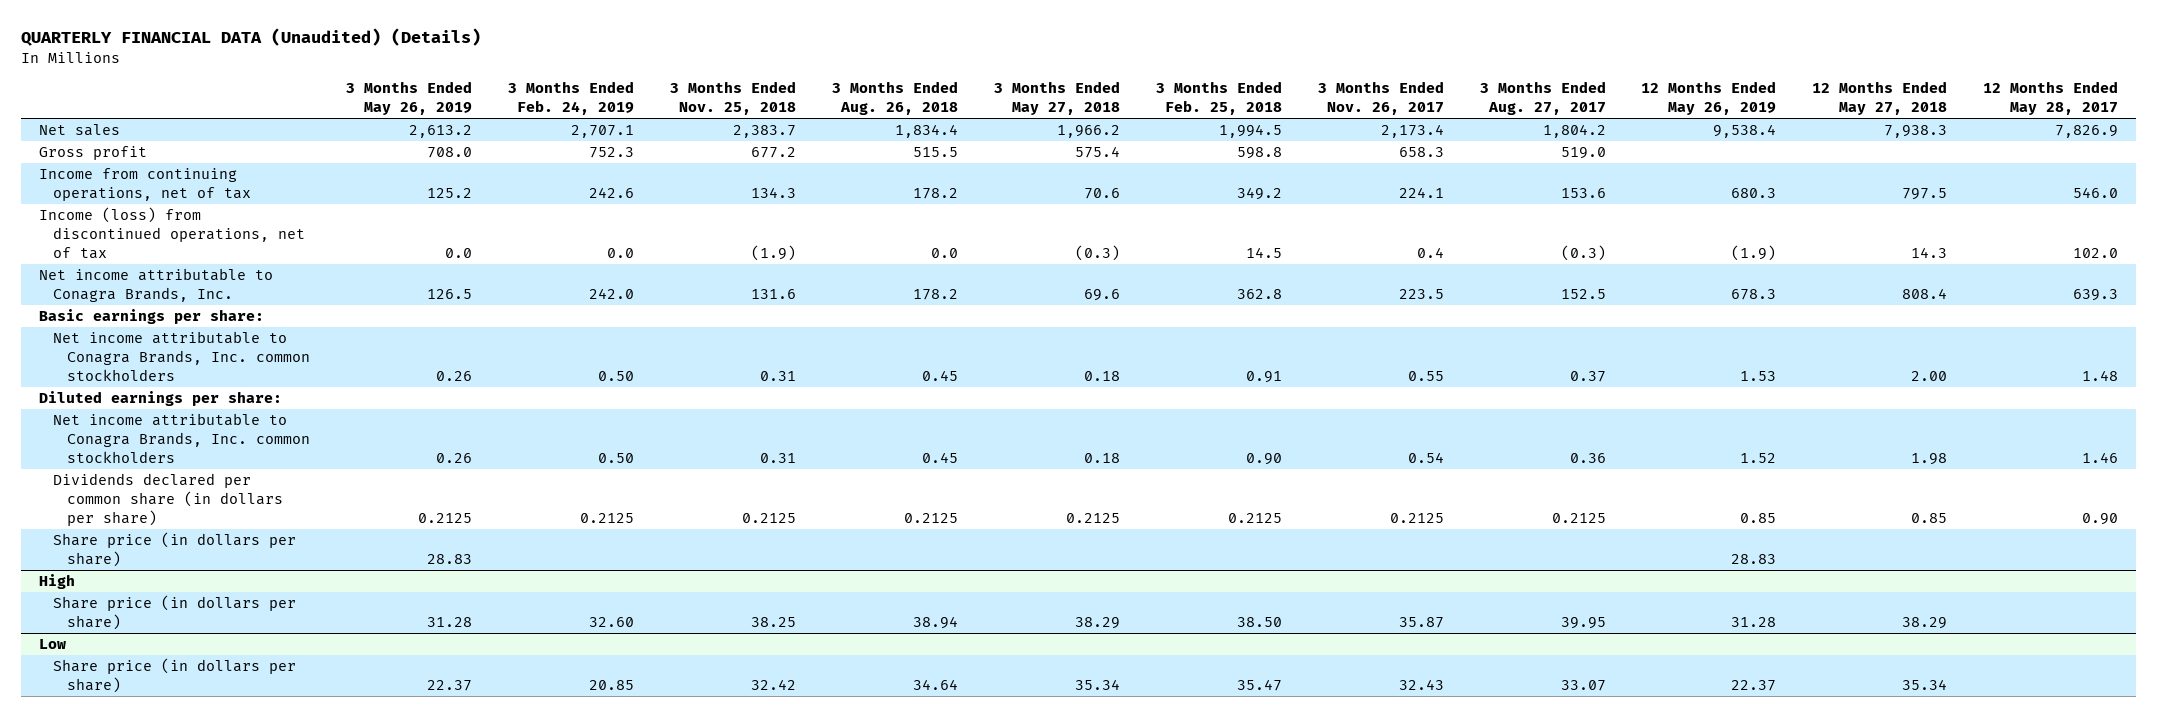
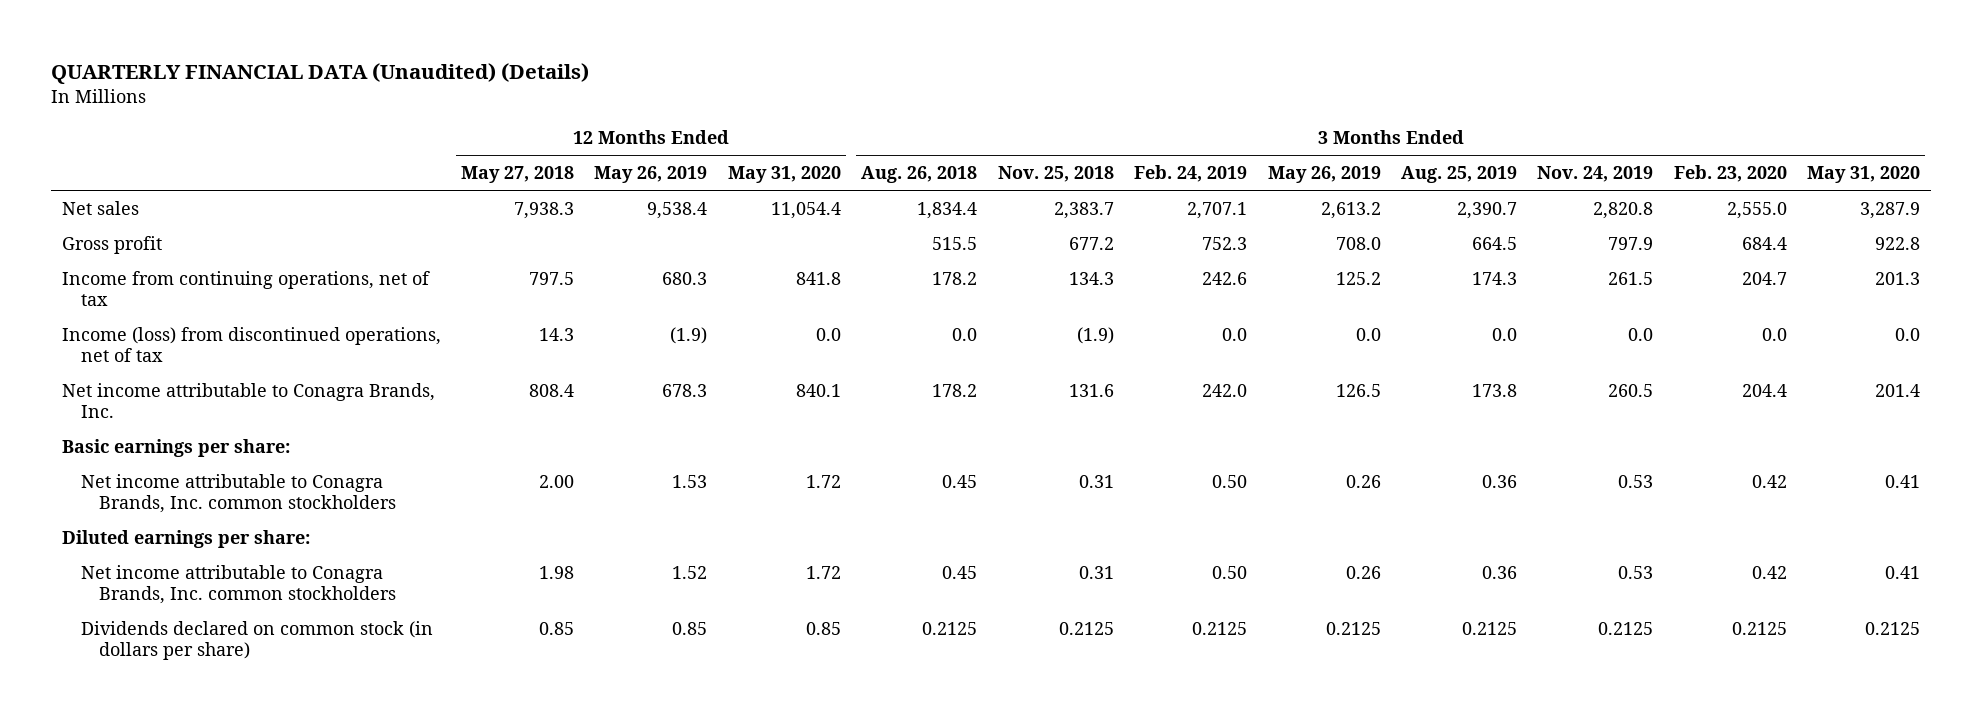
[993,81,1120,116] 3 Months Ended May 27, 2018 -> none
[1155,81,1282,116] 3 Months Ended Feb. 25, 2018 -> none
[1317,81,1444,116] 3 Months Ended Nov. 26, 2017 -> none
[1479,81,1606,116] 3 Months Ended Aug. 27, 2017 -> none
[1983,81,2119,116] 12 Months Ended May 28, 2017 -> none
none -> [727,166,841,184] May 31, 2020
none -> [1401,166,1518,184] Aug. 25, 2019
none -> [1537,166,1654,183] Nov. 24, 2019
none -> [1673,165,1787,183] Feb. 23, 2020
none -> [1807,166,1921,184] May 31, 2020
[53,532,297,567] Share price (in dollars per share) -> none
[38,574,75,590] High -> none
[53,595,297,630] Share price (in dollars per share) -> none
[38,639,66,650] Low -> none
[53,658,297,693] Share price (in dollars per share) -> none
[53,473,284,526] Dividends declared per common share (in dollars per share) -> [80,620,433,660] Dividends declared on common stock (in dollars per share)

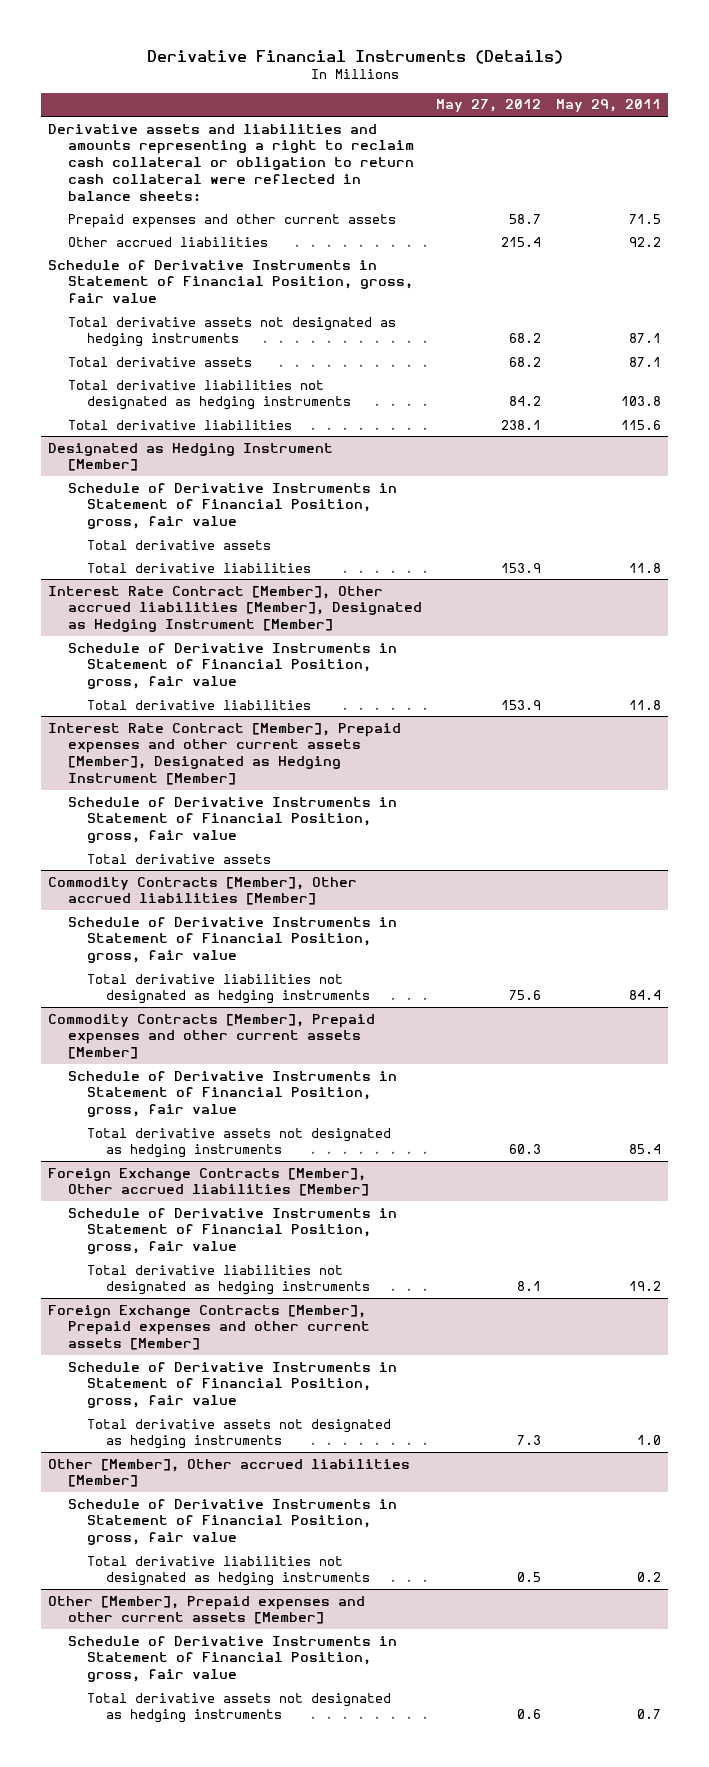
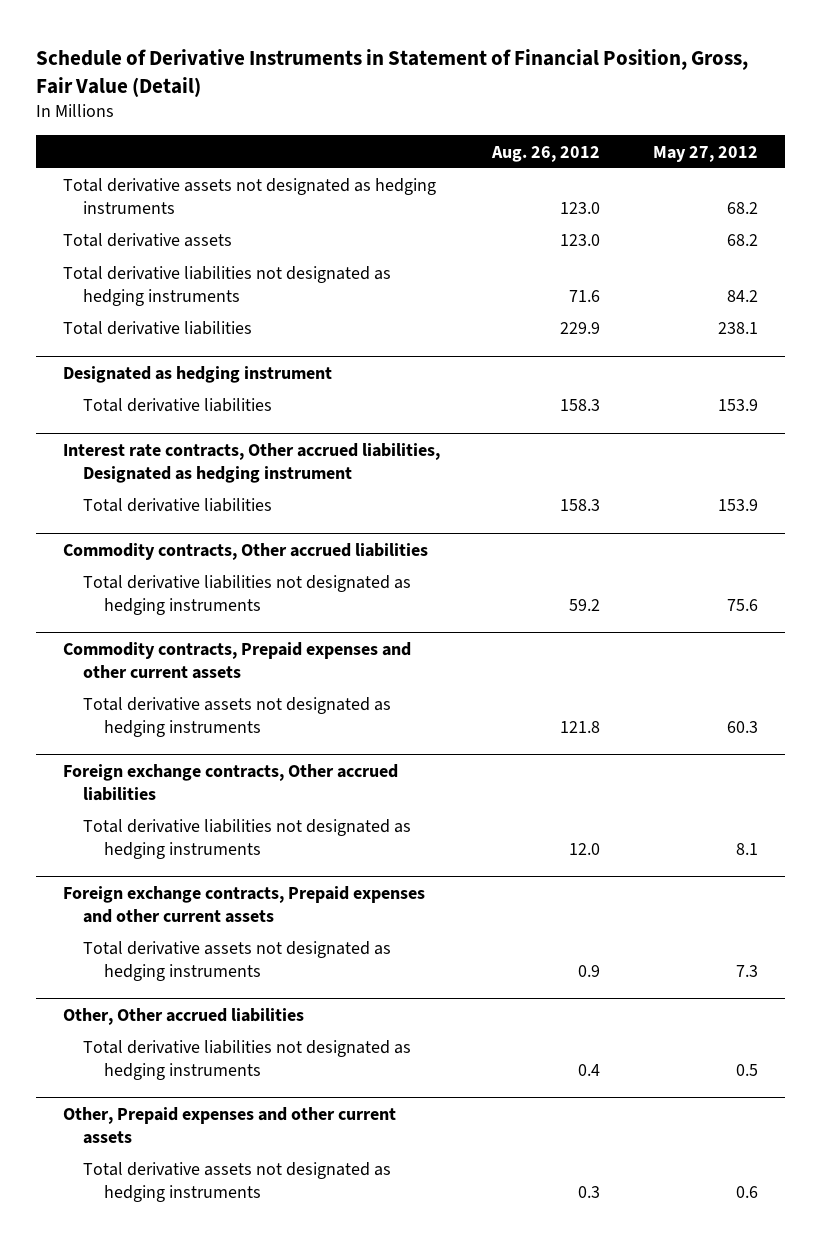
[146,49,563,64] Derivative Financial Instruments (Details) -> [36,48,749,97] Schedule of Derivative Instruments in Statement of Financial Position, Gross, Fair Value (Detail)
[555,99,661,113] May 29, 2011 -> none
none -> [491,145,601,162] Aug. 26, 2012
[48,123,414,201] Derivative assets and liabilities and amounts representing a right to reclaim cash collateral or obligation to return cash collateral were reflected in balance sheets: -> none
[67,213,396,228] Prepaid expenses and other current assets -> none
[67,236,268,247] Other accrued liabilities -> none
[48,259,413,304] Schedule of Derivative Instruments in Statement of Financial Position, gross, fair value -> none
[67,482,397,530] Schedule of Derivative Instruments in Statement of Financial Position, gross, fair value -> none
[86,539,271,550] Total derivative assets -> none
[48,442,334,472] Designated as Hedging Instrument [Member] -> [62,365,332,383] Designated as hedging instrument
[67,642,397,690] Schedule of Derivative Instruments in Statement of Financial Position, gross, fair value -> none
[48,585,422,633] Interest Rate Contract [Member], Other accrued liabilities [Member], Designated as Hedging Instrument [Member] -> [62,442,440,483] Interest rate contracts, Other accrued liabilities, Designated as hedging instrument
[48,722,402,786] Interest Rate Contract [Member], Prepaid expenses and other current assets [Member], Designated as Hedging Instrument [Member] -> none
[67,796,397,844] Schedule of Derivative Instruments in Statement of Financial Position, gross, fair value -> none
[86,853,271,864] Total derivative assets -> none
[67,916,397,964] Schedule of Derivative Instruments in Statement of Financial Position, gross, fair value -> none
[48,876,358,906] Commodity Contracts [Member], Other accrued liabilities [Member] -> [62,542,428,560] Commodity contracts, Other accrued liabilities
[67,1070,397,1118] Schedule of Derivative Instruments in Statement of Financial Position, gross, fair value -> none
[48,1013,376,1060] Commodity Contracts [Member], Prepaid expenses and other current assets [Member] -> [62,641,411,679] Commodity contracts, Prepaid expenses and other current assets
[67,1207,397,1255] Schedule of Derivative Instruments in Statement of Financial Position, gross, fair value -> none
[48,1167,369,1197] Foreign Exchange Contracts [Member], Other accrued liabilities [Member] -> [62,763,398,801] Foreign exchange contracts, Other accrued liabilities
[67,1361,397,1409] Schedule of Derivative Instruments in Statement of Financial Position, gross, fair value -> none
[48,1304,370,1351] Foreign Exchange Contracts [Member], Prepaid expenses and other current assets [Member] -> [62,885,425,923] Foreign exchange contracts, Prepaid expenses and other current assets
[67,1498,397,1546] Schedule of Derivative Instruments in Statement of Financial Position, gross, fair value -> none
[48,1458,411,1488] Other [Member], Other accrued liabilities [Member] -> [62,1007,304,1025] Other, Other accrued liabilities
[67,1635,397,1683] Schedule of Derivative Instruments in Statement of Financial Position, gross, fair value -> none
[48,1595,366,1625] Other [Member], Prepaid expenses and other current assets [Member] -> [62,1106,396,1144] Other, Prepaid expenses and other current assets

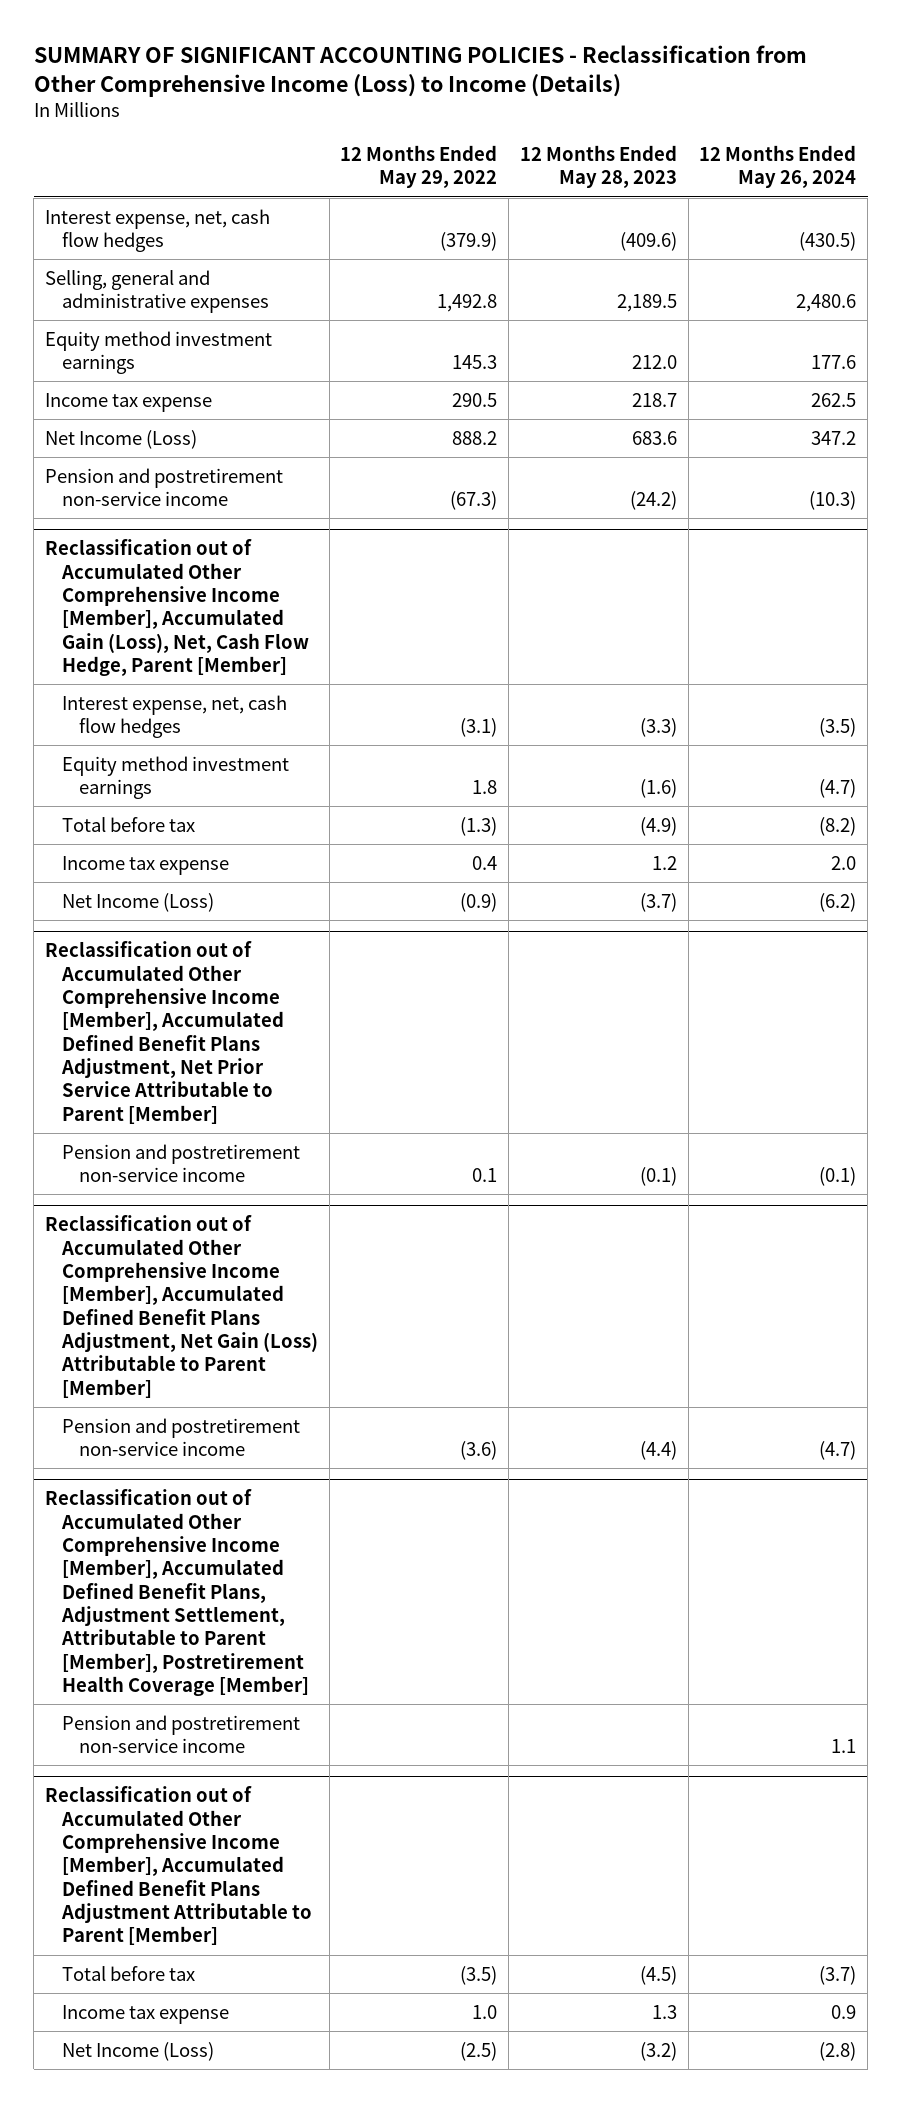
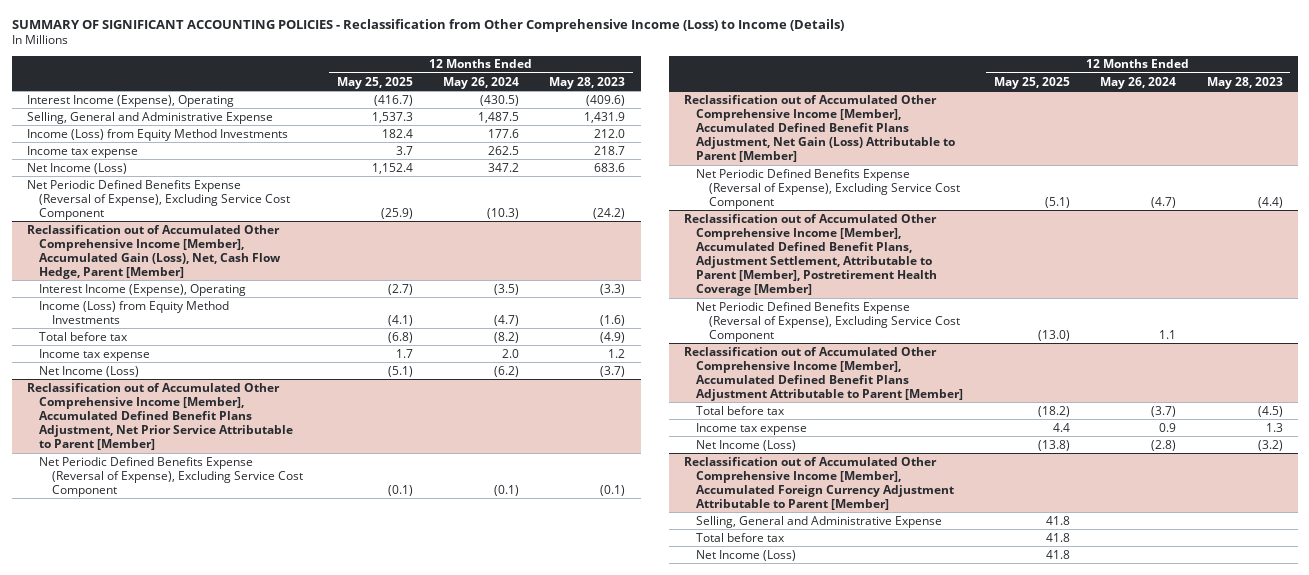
[340,145,498,189] 12 Months Ended May 29, 2022 -> none
none -> [336,76,413,89] May 25, 2025
[45,208,271,253] Interest expense, net, cash flow hedges -> [26,94,234,107] Interest Income (Expense), Operating
[45,269,269,314] Selling, general and administrative expenses -> [26,111,273,124] Selling, General and Administrative Expense
[616,294,677,313] 2,189.5 -> [584,111,626,123] 1,431.9
[796,294,857,313] 2,480.6 -> [478,111,520,123] 1,487.5
[45,330,273,375] Equity method investment earnings -> [26,128,288,141] Income (Loss) from Equity Method Investments
[45,467,284,507] Pension and postretirement non-service income -> [26,179,291,220] Net Periodic Defined Benefits Expense (Reversal of Expense), Excluding Service Cost Component
[61,694,287,739] Interest expense, net, cash flow hedges -> [39,283,247,296] Interest Income (Expense), Operating
[61,755,289,800] Equity method investment earnings -> [39,300,230,324] Income (Loss) from Equity Method Investments
[61,1143,300,1183] Pension and postretirement non-service income -> [39,456,303,497] Net Periodic Defined Benefits Expense (Reversal of Expense), Excluding Service Cost Component
[61,1417,300,1457] Pension and postretirement non-service income -> [696,168,960,209] Net Periodic Defined Benefits Expense (Reversal of Expense), Excluding Service Cost Component
[61,1714,300,1754] Pension and postretirement non-service income -> [696,301,960,342] Net Periodic Defined Benefits Expense (Reversal of Expense), Excluding Service Cost Component
none -> [683,456,955,510] Reclassification out of Accumulated Other Comprehensive Income [Member], Accumulated Foreign Currency Adjustment Attributable to Parent [Member]
none -> [696,515,943,528] Selling, General and Administrative Expense
none -> [696,532,786,542] Total before tax
none -> [696,549,797,561] Net Income (Loss)

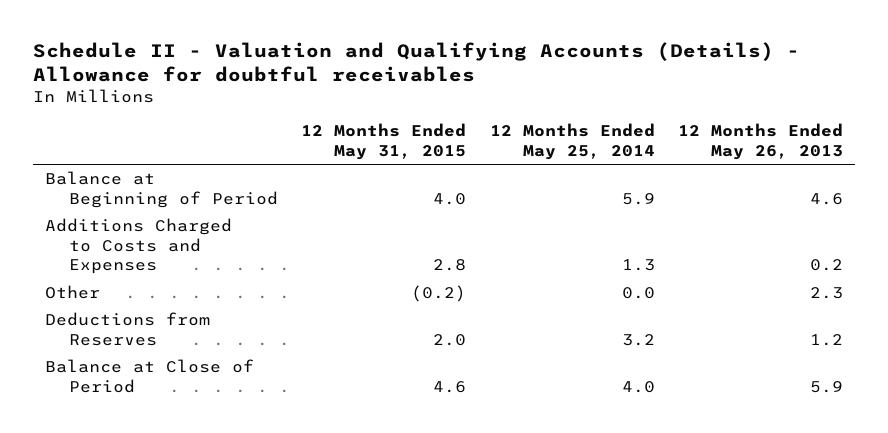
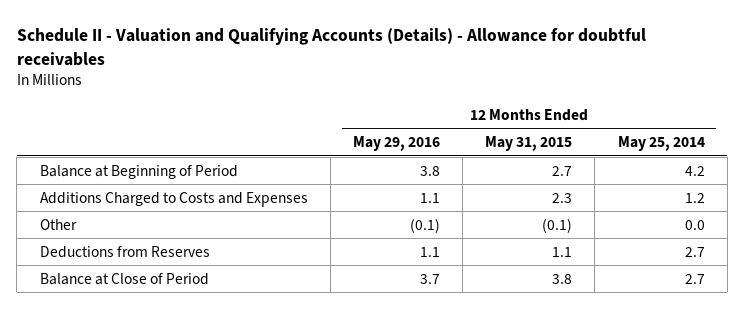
[678,123,844,161] 12 Months Ended May 26, 2013 -> none
none -> [352,136,440,152] May 29, 2016
[433,192,467,205] 4.0 -> [552,165,573,176] 2.7
[621,192,655,205] 5.9 -> [684,165,705,176] 4.2
[433,259,467,272] 2.8 -> [552,192,573,203] 2.3
[621,259,655,272] 1.3 -> [684,192,705,203] 1.2
[411,285,467,303] (0.2) -> [542,217,573,233] (0.1)
[433,333,467,346] 2.0 -> [552,246,573,257] 1.1
[621,333,655,346] 3.2 -> [684,246,705,257] 2.7
[433,380,467,393] 4.6 -> [552,273,573,284] 3.8
[621,380,655,393] 4.0 -> [684,273,705,284] 2.7

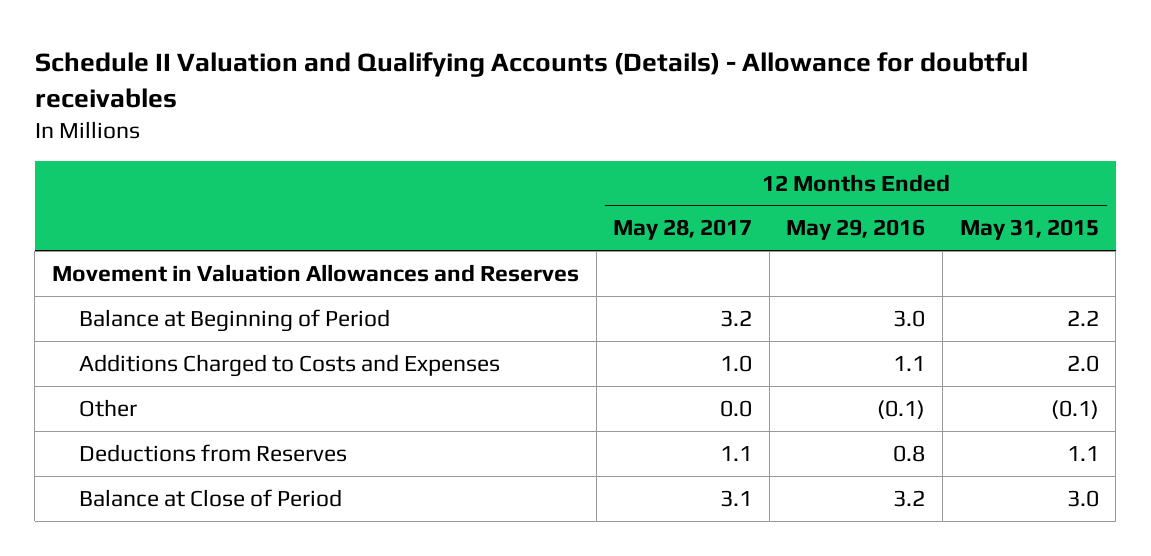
[16,27,646,66] Schedule II - Valuation and Qualifying Accounts (Details) - Allowance for doubtful receivables -> [34,51,1028,108] Schedule II Valuation and Qualifying Accounts (Details) - Allowance for doubtful receivables
[617,136,705,152] May 25, 2014 -> none
none -> [613,219,753,241] May 28, 2017
none -> [52,263,580,282] Movement in Valuation Allowances and Reserves
[419,165,440,176] 3.8 -> [893,309,926,327] 3.0
[552,165,573,176] 2.7 -> [1066,309,1099,326] 2.2
[552,192,573,203] 2.3 -> [1066,354,1099,372] 2.0
[419,246,440,257] 1.1 -> [893,444,926,462] 0.8
[419,273,440,284] 3.7 -> [893,489,926,507] 3.2
[552,273,573,284] 3.8 -> [1066,489,1099,507] 3.0

